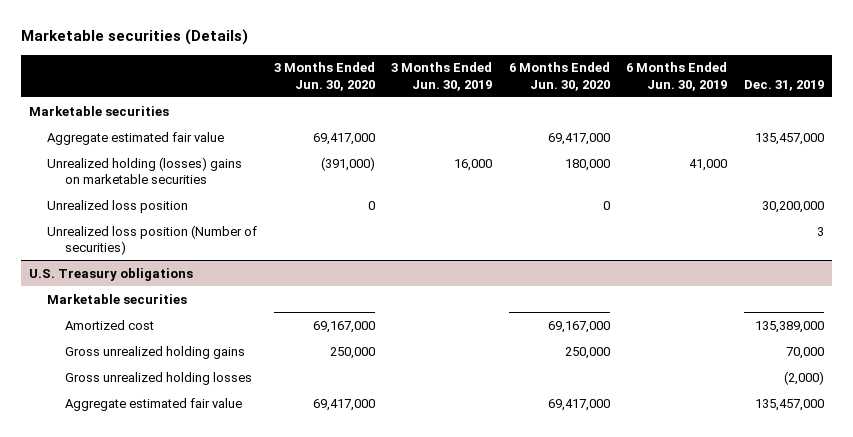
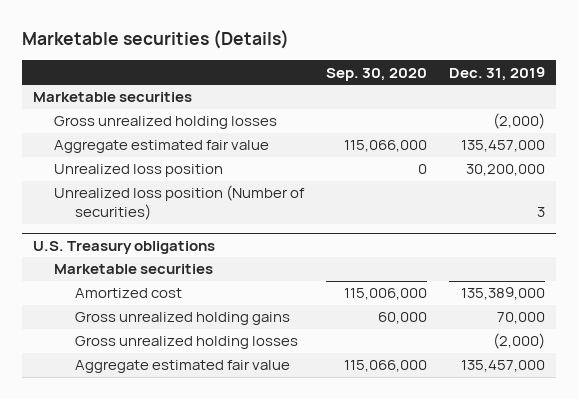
[273,62,375,91] 3 Months Ended Jun. 30, 2020 -> none
[391,62,493,91] 3 Months Ended Jun. 30, 2019 -> none
[508,62,610,91] 6 Months Ended Jun. 30, 2020 -> none
[626,62,728,91] 6 Months Ended Jun. 30, 2019 -> none
none -> [325,67,427,81] Sep. 30, 2020
none -> [53,116,277,130] Gross unrealized holding losses
[46,156,242,185] Unrealized holding (losses) gains on marketable securities -> none

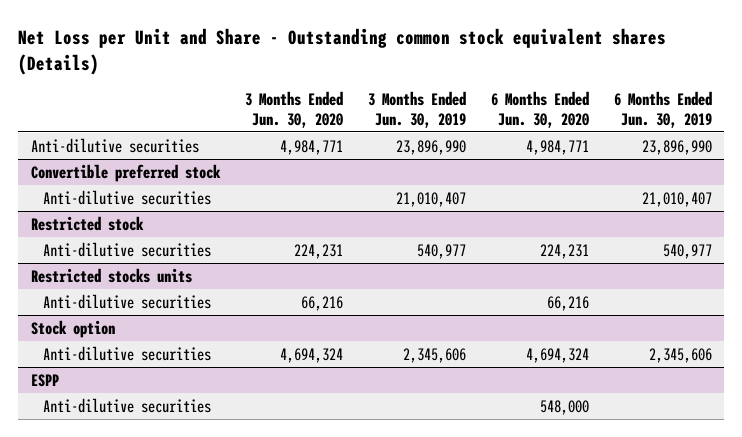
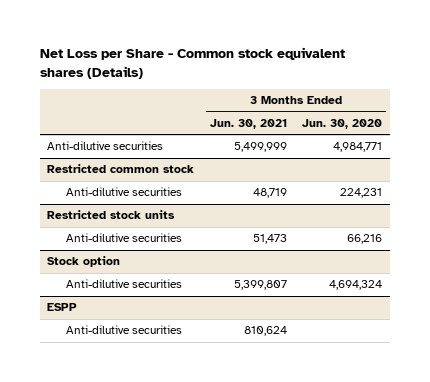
[18,28,667,75] Net Loss per Unit and Share - Outstanding common stock equivalent shares (Details) -> [39,47,345,80] Net Loss per Share - Common stock equivalent shares (Details)
[367,91,466,128] 3 Months Ended Jun. 30, 2019 -> none
[490,91,589,128] 6 Months Ended Jun. 30, 2020 -> none
[613,91,712,128] 6 Months Ended Jun. 30, 2019 -> none
none -> [209,118,287,129] Jun. 30, 2021
[30,163,221,182] Convertible preferred stock -> none
[42,189,211,205] Anti-dilutive securities -> none
[30,215,144,231] Restricted stock -> [47,164,195,174] Restricted common stock
[30,267,192,283] Restricted stocks units -> [47,210,176,220] Restricted stock units

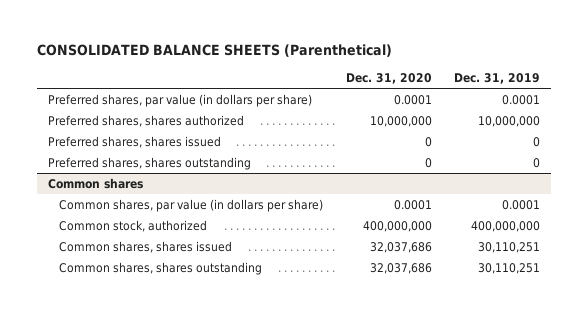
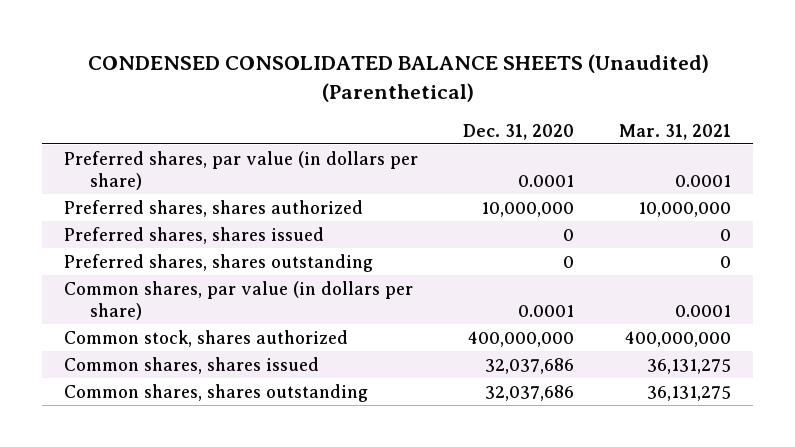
[36,44,392,58] CONSOLIDATED BALANCE SHEETS (Parenthetical) -> [87,54,709,102] CONDENSED CONSOLIDATED BALANCE SHEETS (Unaudited) (Parenthetical)
[453,73,540,85] Dec. 31, 2019 -> none
none -> [618,123,731,140] Mar. 31, 2021
[47,177,143,189] Common shares -> none
[59,219,208,232] Common stock, authorized -> [64,329,349,347] Common stock, shares authorized

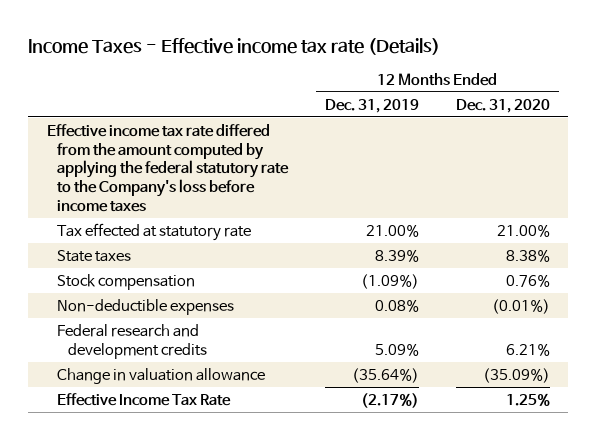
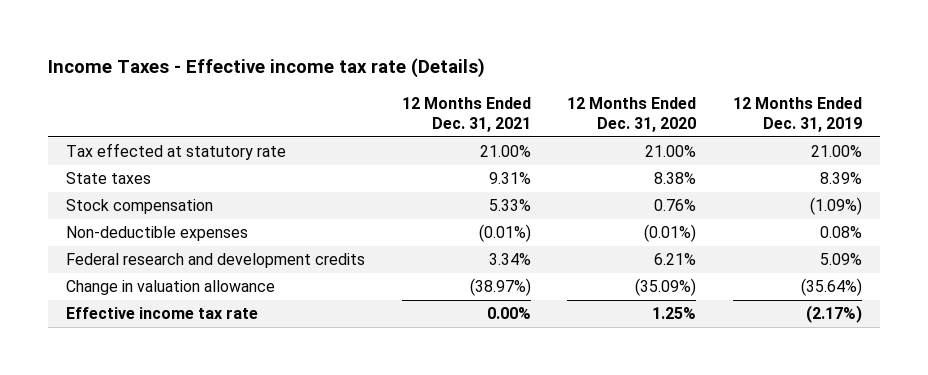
none -> [401,96,531,133] 12 Months Ended Dec. 31, 2021
[46,123,290,212] Effective income tax rate differed from the amount computed by applying the federal statutory rate to the Company's loss before income taxes -> none
[57,392,232,406] Effective Income Tax Rate -> [66,307,259,320] Effective income tax rate

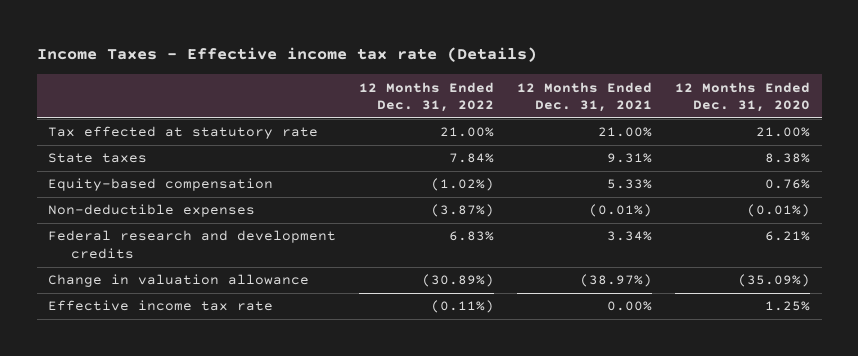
[732,96,862,133] 12 Months Ended Dec. 31, 2019 -> none
none -> [359,81,495,112] 12 Months Ended Dec. 31, 2022
[66,199,214,215] Stock compensation -> [48,178,274,192] Equity-based compensation

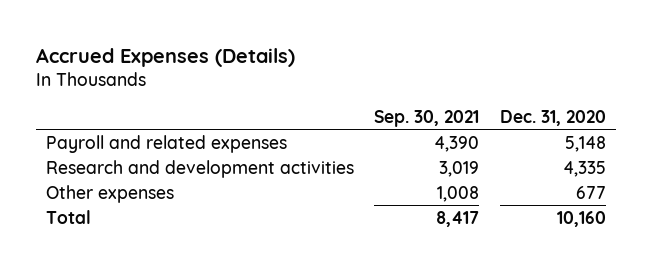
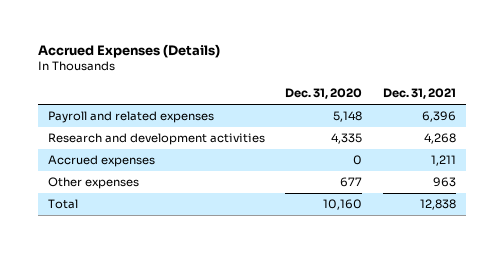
[374,109,480,127] Sep. 30, 2021 -> none
none -> [382,88,456,100] Dec. 31, 2021
none -> [47,155,155,168] Accrued expenses

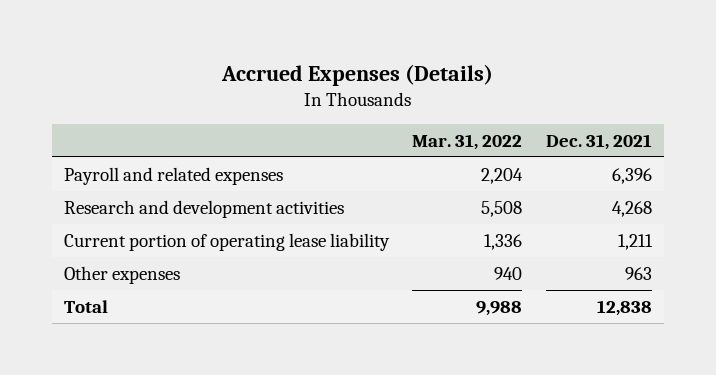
[285,88,363,100] Dec. 31, 2020 -> none
none -> [412,133,523,150] Mar. 31, 2022
[47,155,155,168] Accrued expenses -> [63,232,390,251] Current portion of operating lease liability

